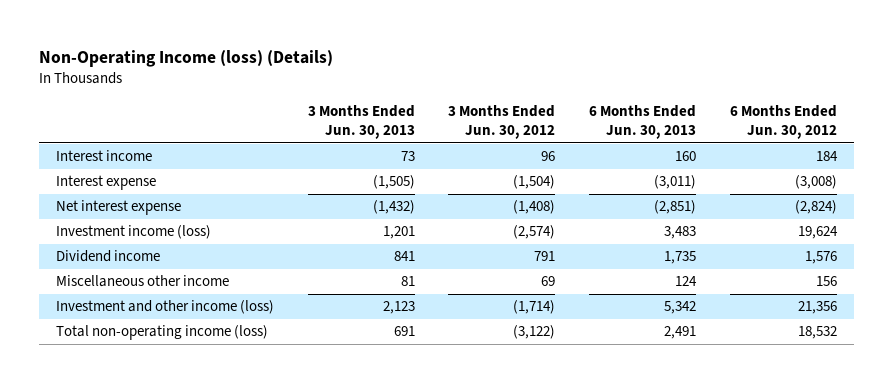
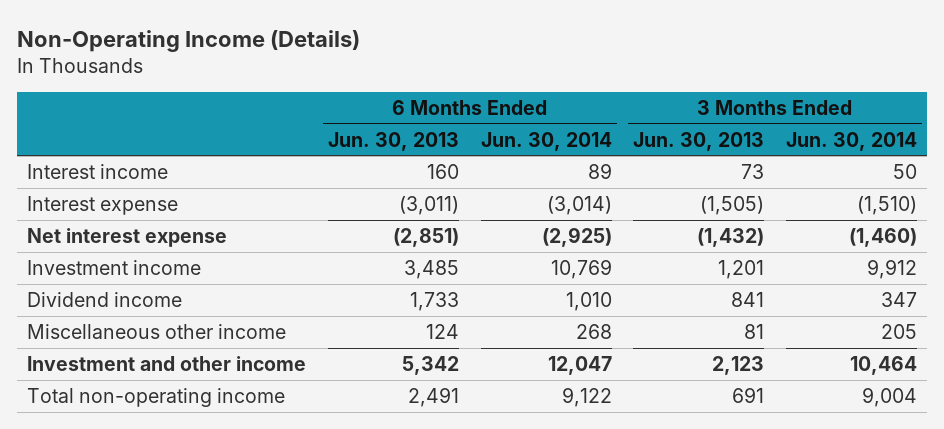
[39,49,334,67] Non-Operating Income (loss) (Details) -> [16,29,360,52] Non-Operating Income (Details)
[448,104,556,140] 3 Months Ended Jun. 30, 2012 -> none
[729,104,837,140] 6 Months Ended Jun. 30, 2012 -> none
none -> [480,131,612,151] Jun. 30, 2014
none -> [785,131,917,151] Jun. 30, 2014
[56,225,212,240] Investment income (loss) -> [27,259,202,275] Investment income
[664,226,697,240] 3,483 -> [403,259,459,279] 3,485
[664,251,697,265] 1,735 -> [409,291,459,311] 1,733
[56,300,275,315] Investment and other income (loss) -> [27,355,307,371] Investment and other income
[56,325,269,341] Total non-operating income (loss) -> [27,387,286,407] Total non-operating income

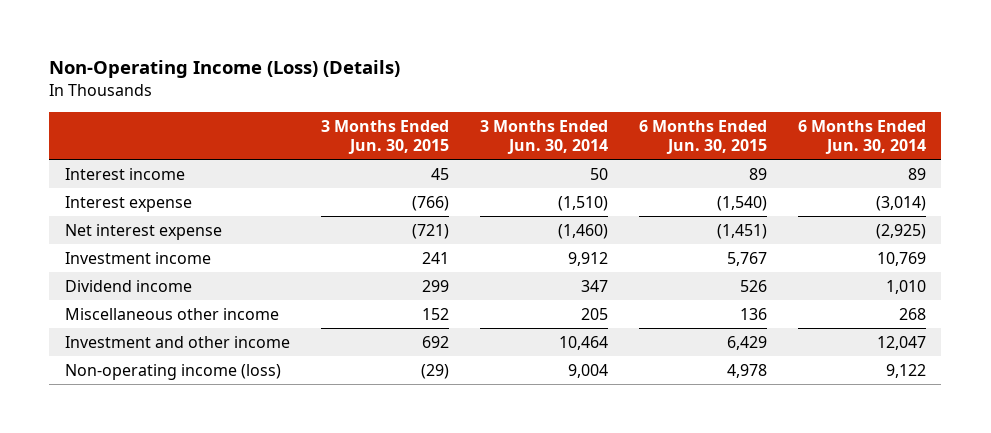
[16,29,360,52] Non-Operating Income (Details) -> [49,60,401,79] Non-Operating Income (Loss) (Details)
[327,131,459,151] Jun. 30, 2013 -> none
[633,131,765,151] Jun. 30, 2013 -> none
none -> [320,119,449,154] 3 Months Ended Jun. 30, 2015
none -> [638,119,767,154] 6 Months Ended Jun. 30, 2015
[27,387,286,407] Total non-operating income -> [64,363,281,380] Non-operating income (loss)

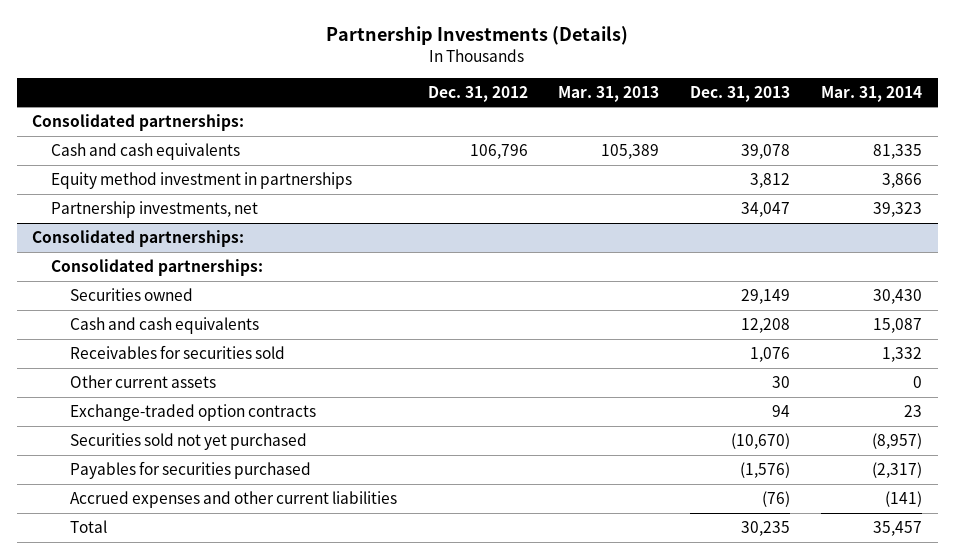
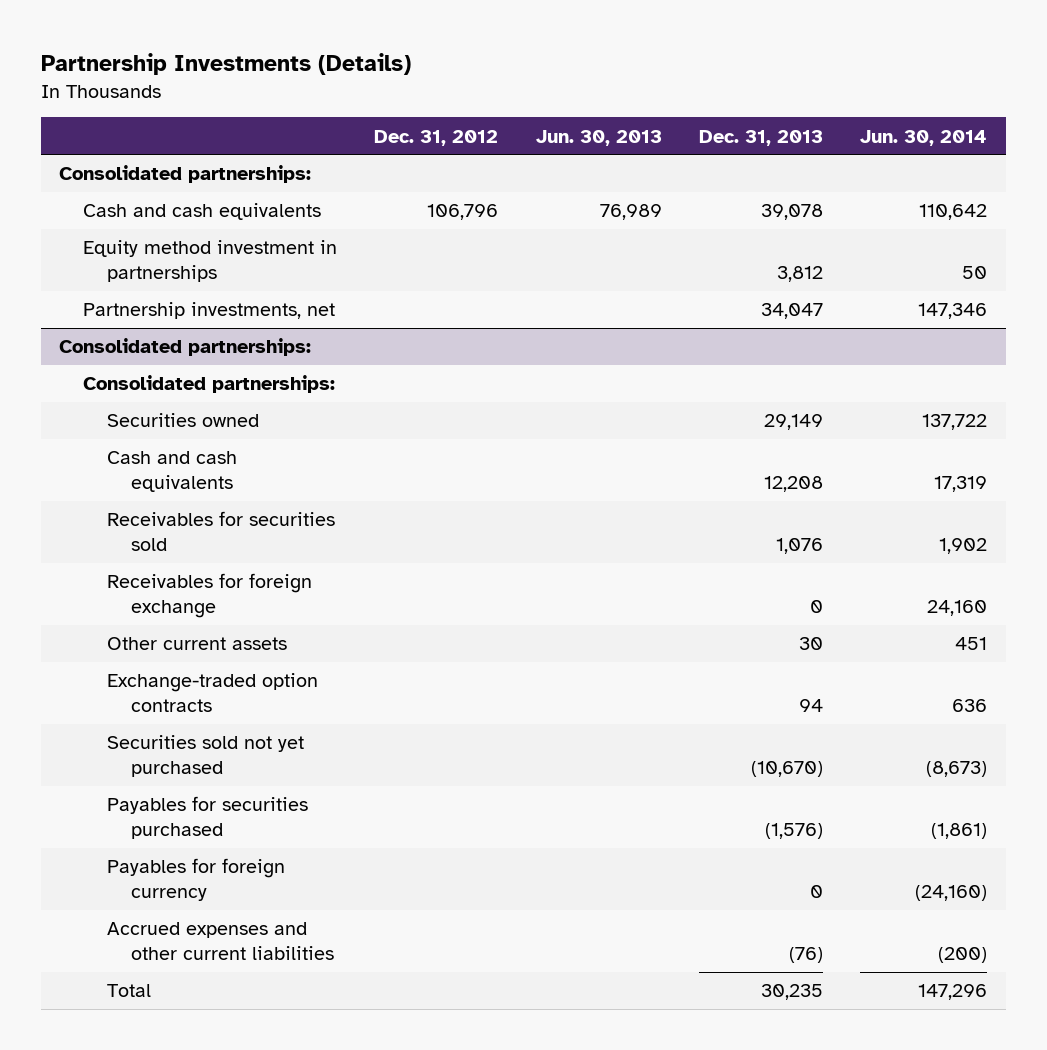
[558,85,660,102] Mar. 31, 2013 -> none
[821,85,923,102] Mar. 31, 2014 -> none
none -> [535,129,662,146] Jun. 30, 2013
none -> [860,129,988,146] Jun. 30, 2014
none -> [106,573,312,618] Receivables for foreign exchange
none -> [106,858,285,901] Payables for foreign currency

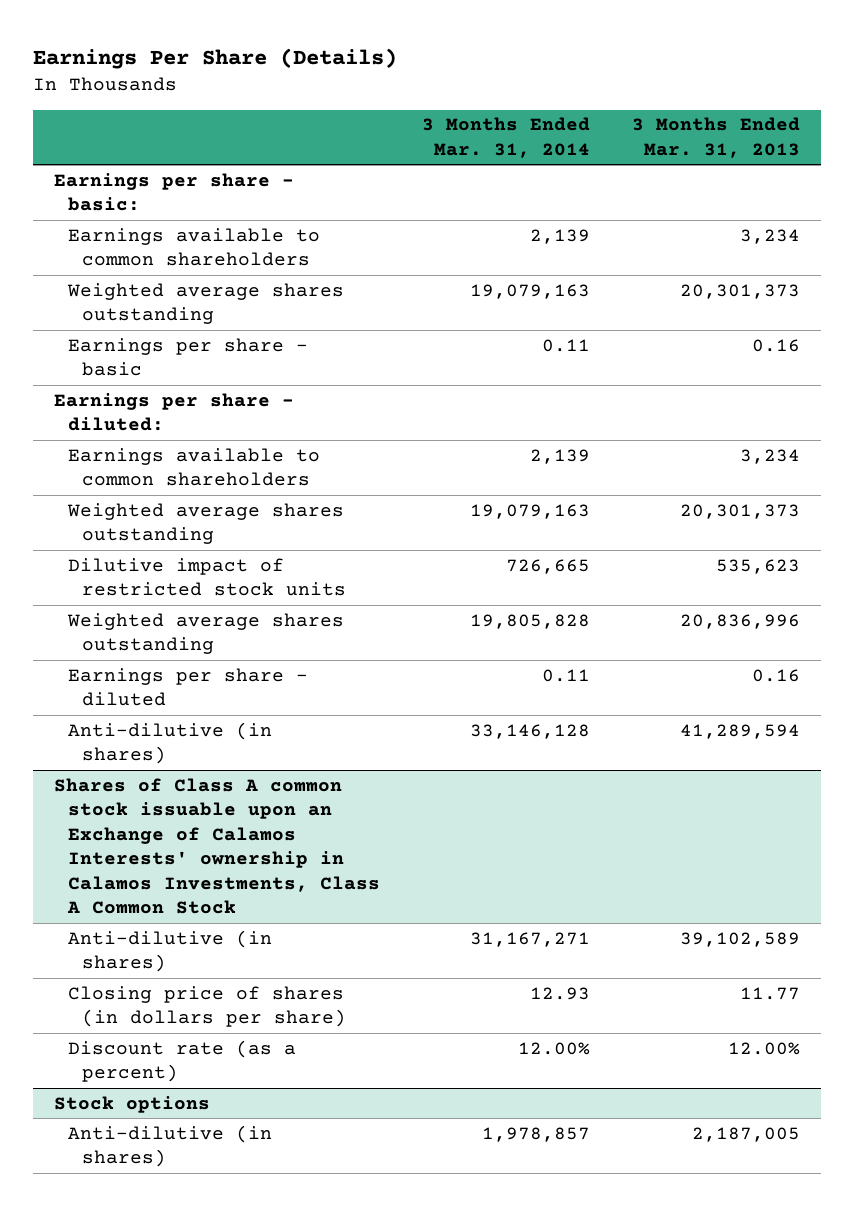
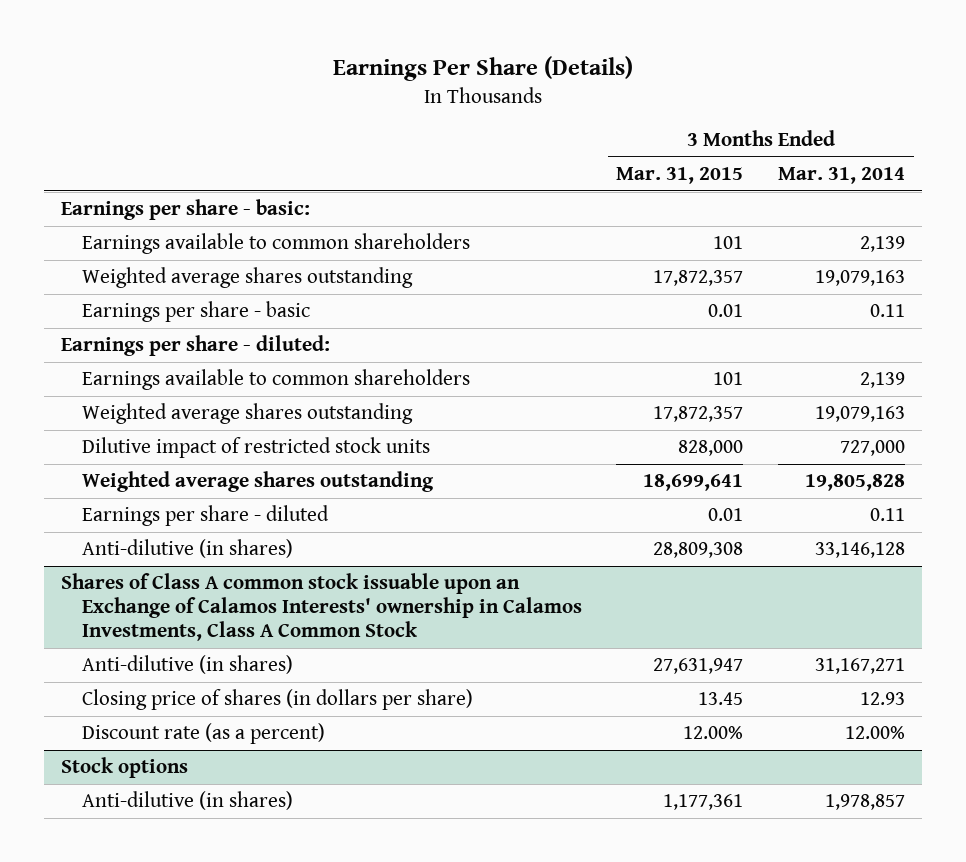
[632,117,801,158] 3 Months Ended Mar. 31, 2013 -> none
none -> [616,167,744,185] Mar. 31, 2015
[506,558,591,574] 726,665 -> [839,440,905,457] 727,000

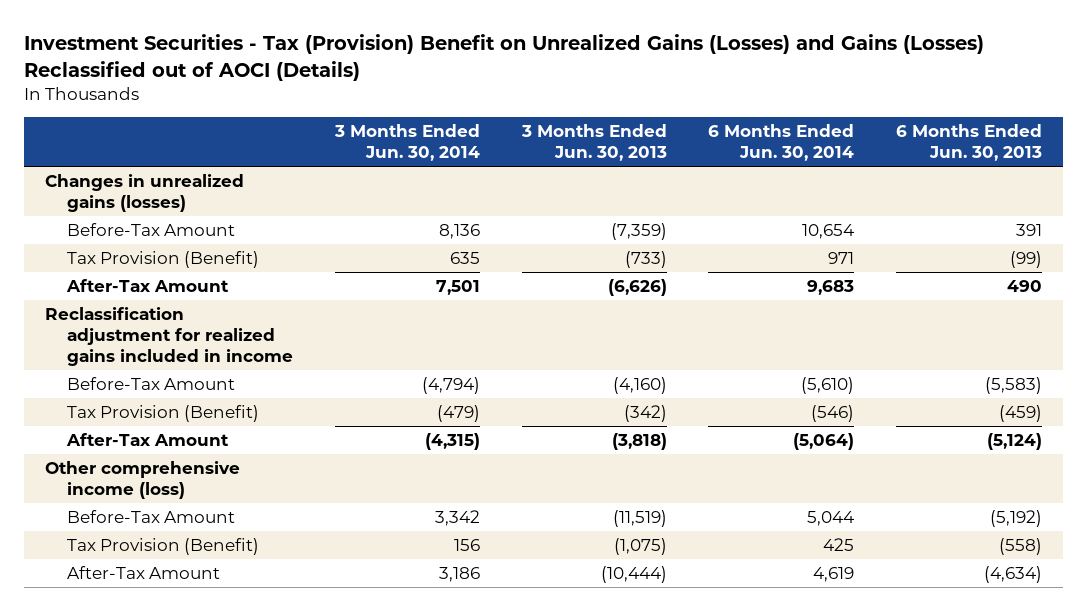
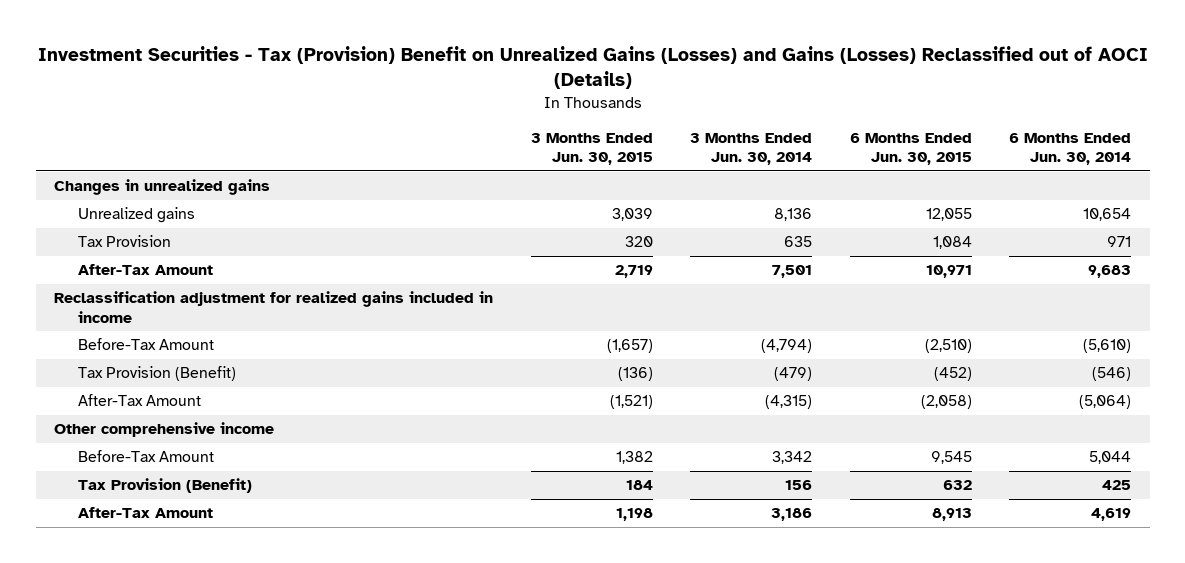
[520,124,667,162] 3 Months Ended Jun. 30, 2013 -> none
[896,124,1043,162] 6 Months Ended Jun. 30, 2013 -> none
none -> [530,133,653,166] 3 Months Ended Jun. 30, 2015
none -> [849,133,972,166] 6 Months Ended Jun. 30, 2015
[44,173,244,213] Changes in unrealized gains (losses) -> [54,179,271,196] Changes in unrealized gains
[66,222,235,236] Before-Tax Amount -> [77,207,195,224] Unrealized gains
[66,250,259,268] Tax Provision (Benefit) -> [77,235,171,248] Tax Provision
[44,460,240,500] Other comprehensive income (loss) -> [54,422,275,438] Other comprehensive income

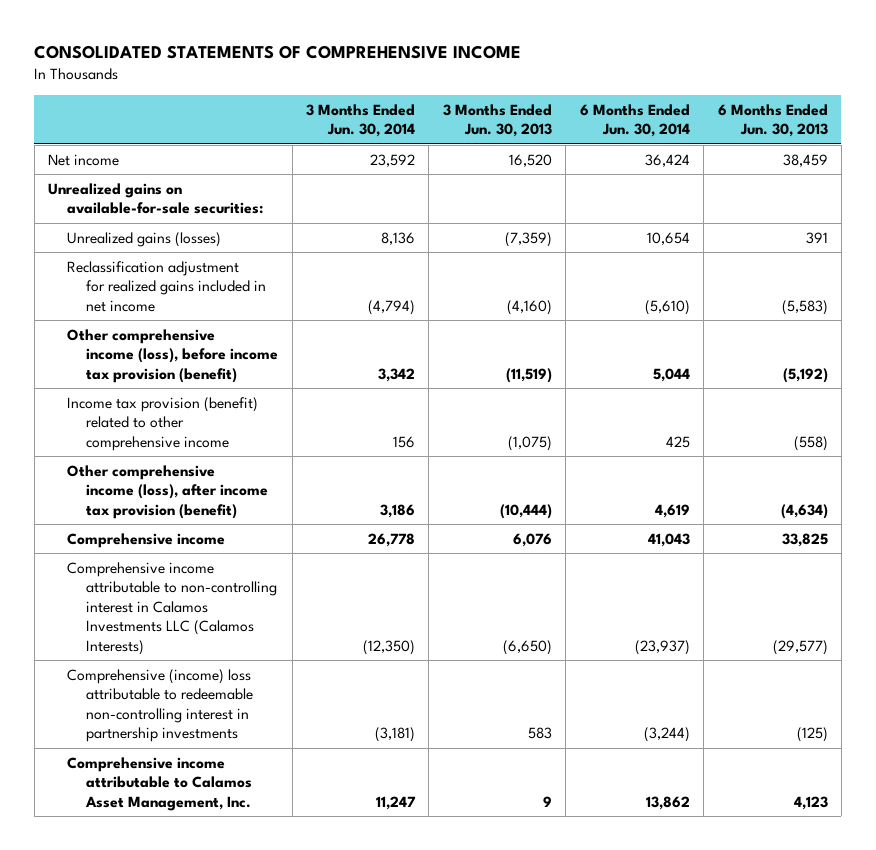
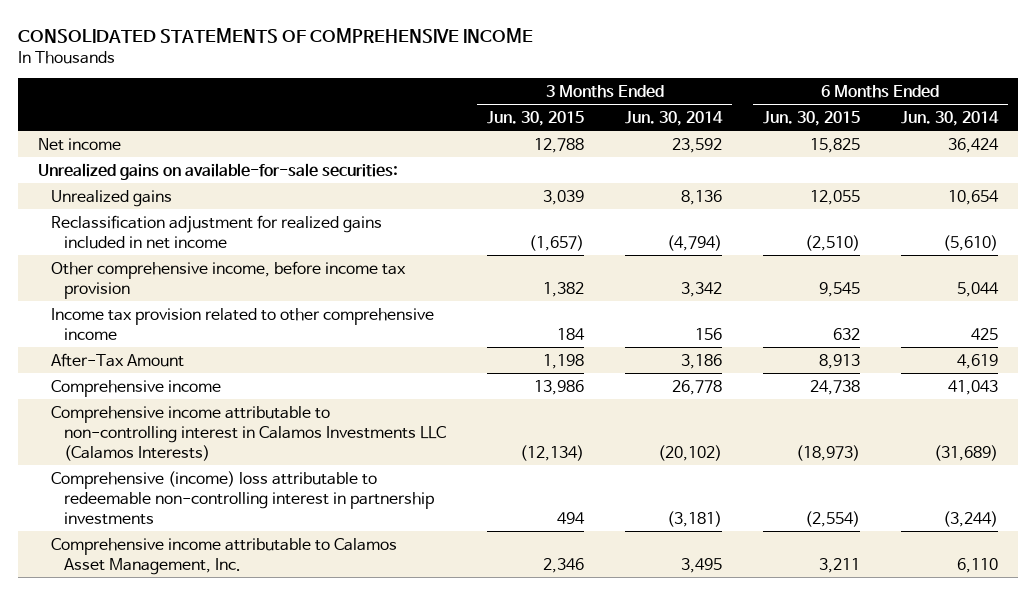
[442,103,552,138] 3 Months Ended Jun. 30, 2013 -> none
[717,103,828,138] 6 Months Ended Jun. 30, 2013 -> none
none -> [487,110,585,126] Jun. 30, 2015
none -> [762,110,860,126] Jun. 30, 2015
[67,231,222,247] Unrealized gains (losses) -> [51,189,173,207] Unrealized gains
[67,328,279,383] Other comprehensive income (loss), before income tax provision (benefit) -> [51,260,407,299] Other comprehensive income, before income tax provision
[67,396,259,451] Income tax provision (benefit) related to other comprehensive income -> [51,307,435,340] Income tax provision related to other comprehensive income
[67,464,269,519] Other comprehensive income (loss), after income tax provision (benefit) -> [51,352,185,367] After-Tax Amount
[363,639,416,655] (12,350) -> [658,444,723,461] (20,102)
[634,639,690,655] (23,937) -> [933,444,998,461] (31,689)
[376,795,417,810] 11,247 -> [681,557,723,573] 3,495
[645,795,690,810] 13,862 -> [956,557,998,573] 6,110

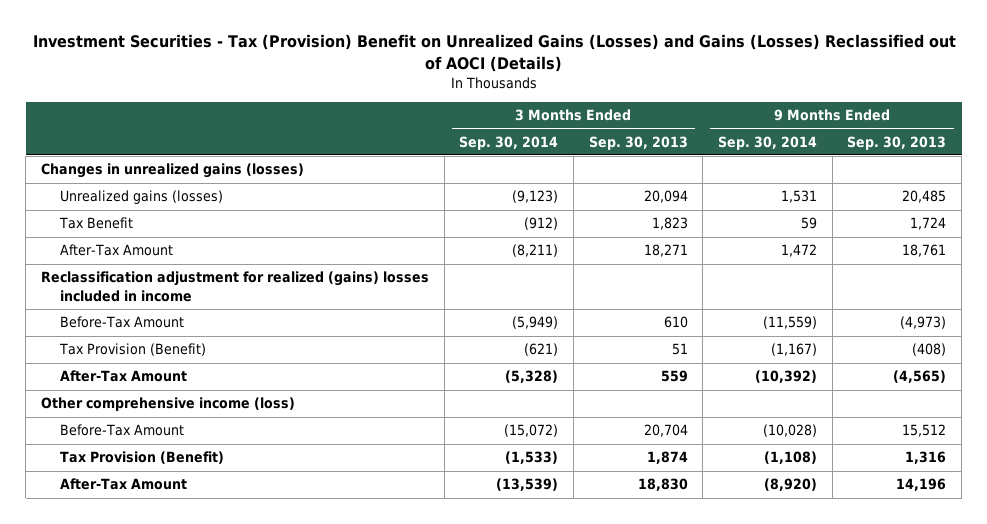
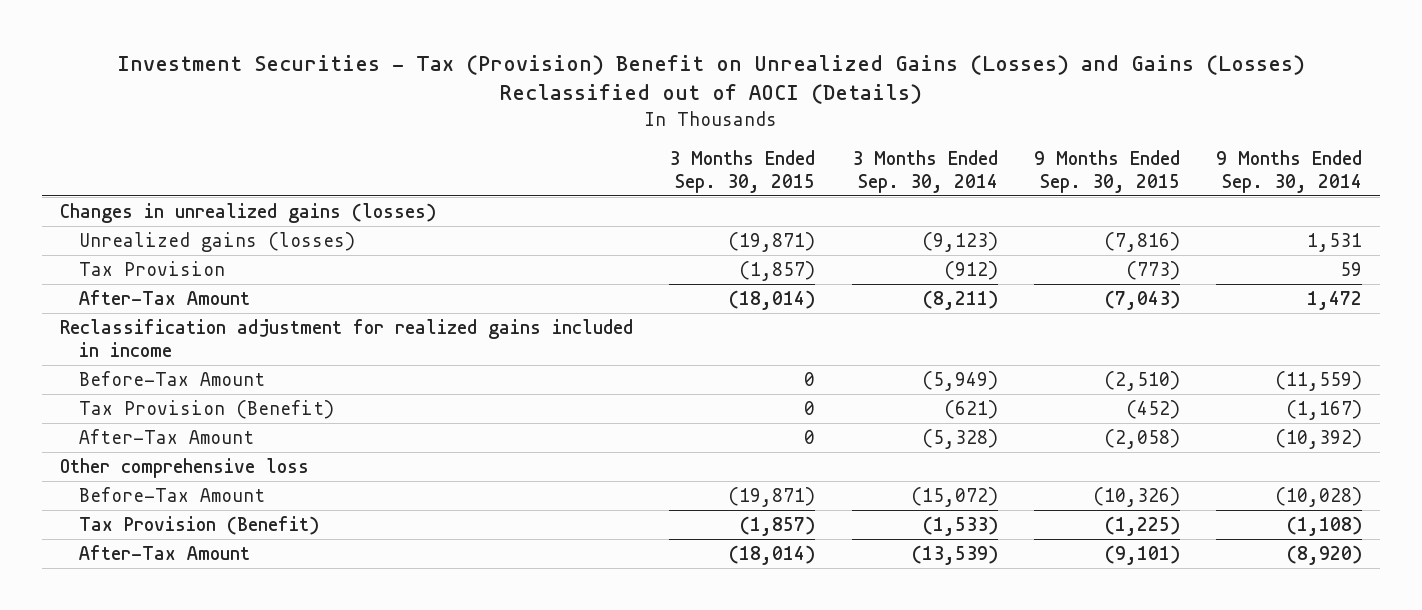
[588,135,688,150] Sep. 30, 2013 -> none
[847,135,947,150] Sep. 30, 2013 -> none
none -> [669,150,816,194] 3 Months Ended Sep. 30, 2015
none -> [1033,150,1180,194] 9 Months Ended Sep. 30, 2015
[59,217,134,230] Tax Benefit -> [79,260,226,276] Tax Provision
[40,271,429,302] Reclassification adjustment for realized (gains) losses included in income -> [59,318,633,357] Reclassification adjustment for realized gains included in income
[40,397,295,412] Other comprehensive income (loss) -> [59,457,309,478] Other comprehensive loss

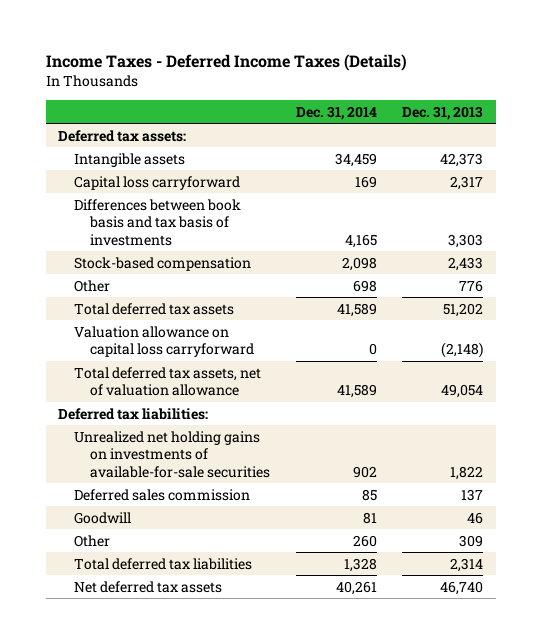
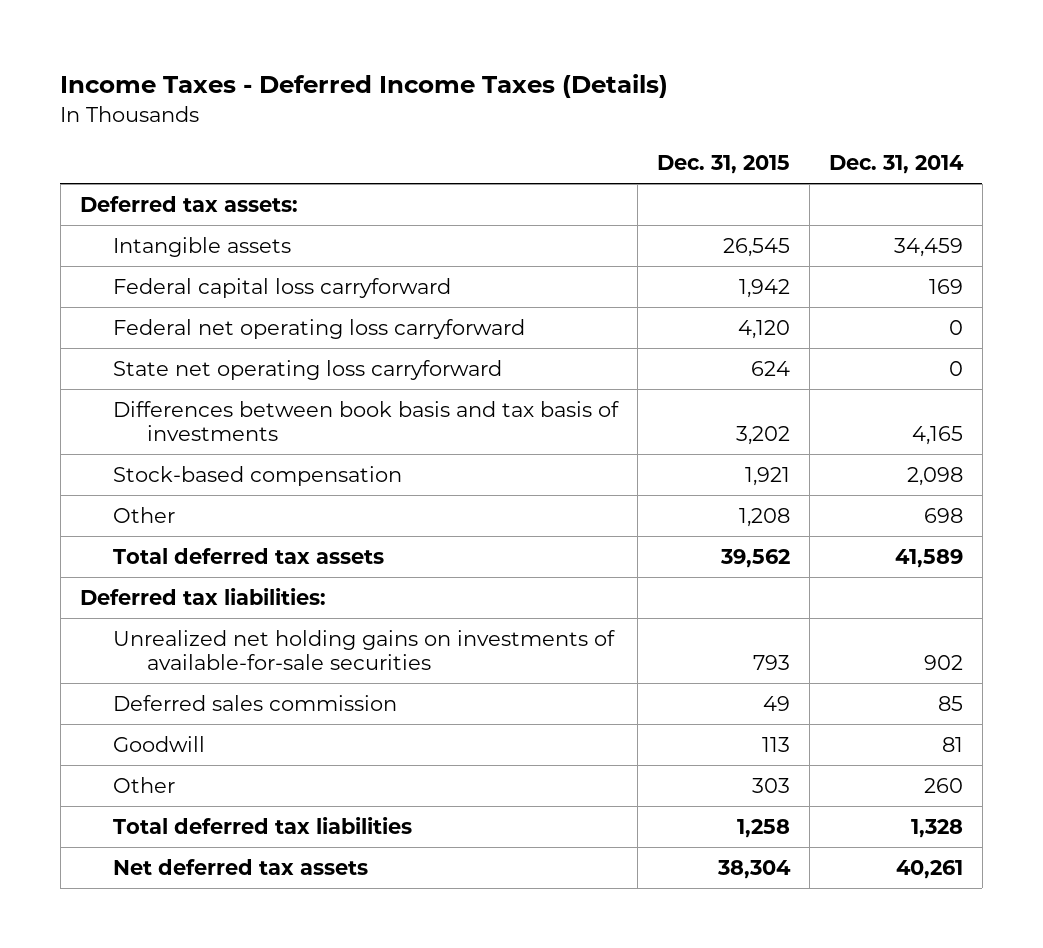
[402,105,484,120] Dec. 31, 2013 -> none
none -> [657,155,791,175] Dec. 31, 2015
[74,175,241,190] Capital loss carryforward -> [113,277,452,298] Federal capital loss carryforward
none -> [113,318,526,339] Federal net operating loss carryforward
none -> [113,359,503,380] State net operating loss carryforward
[74,325,254,358] Valuation allowance on capital loss carryforward -> none
[74,366,262,397] Total deferred tax assets, net of valuation allowance -> none

